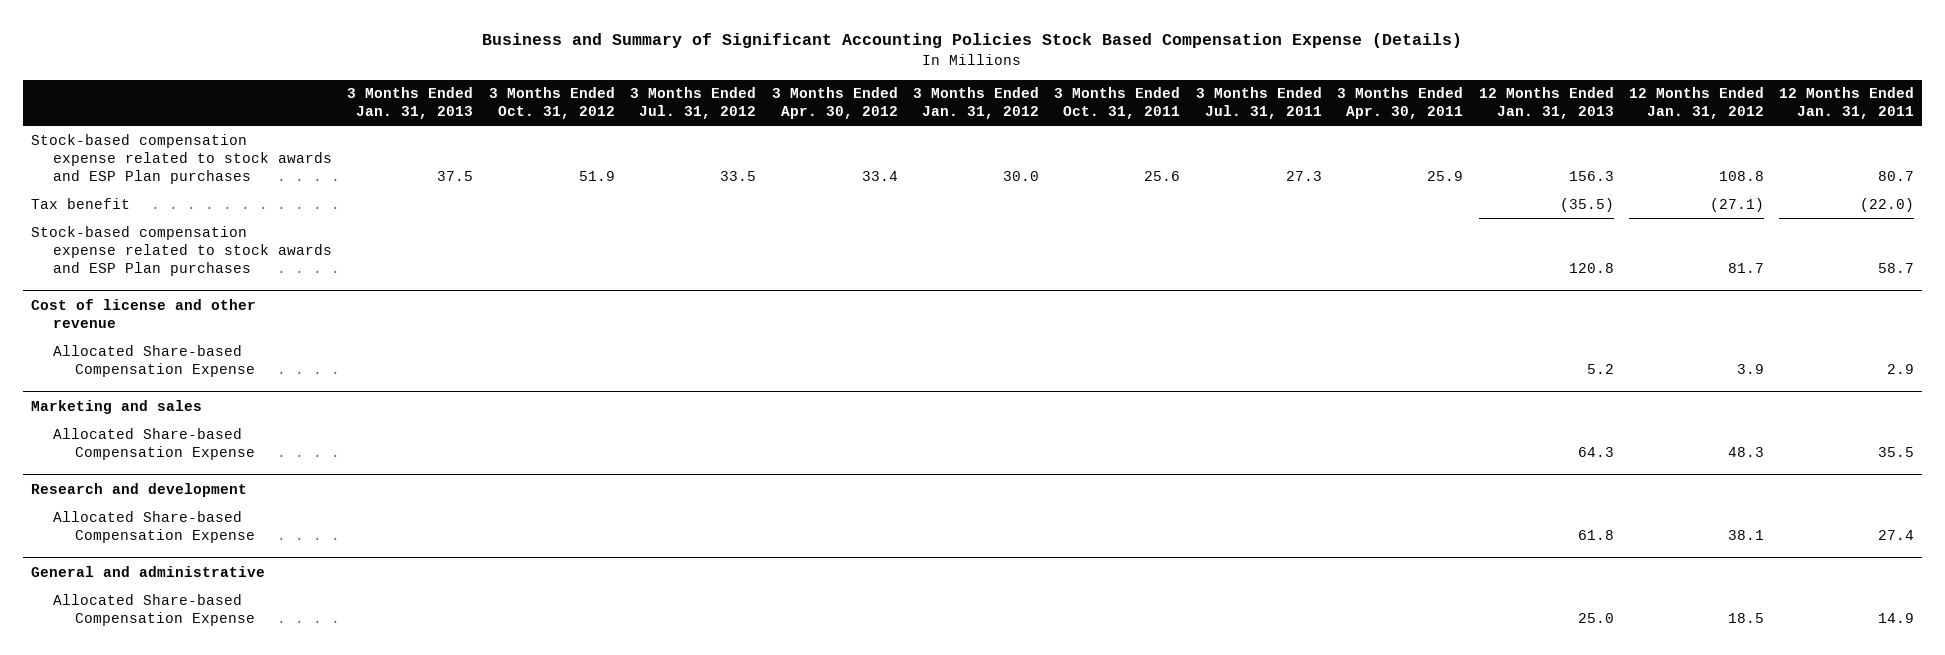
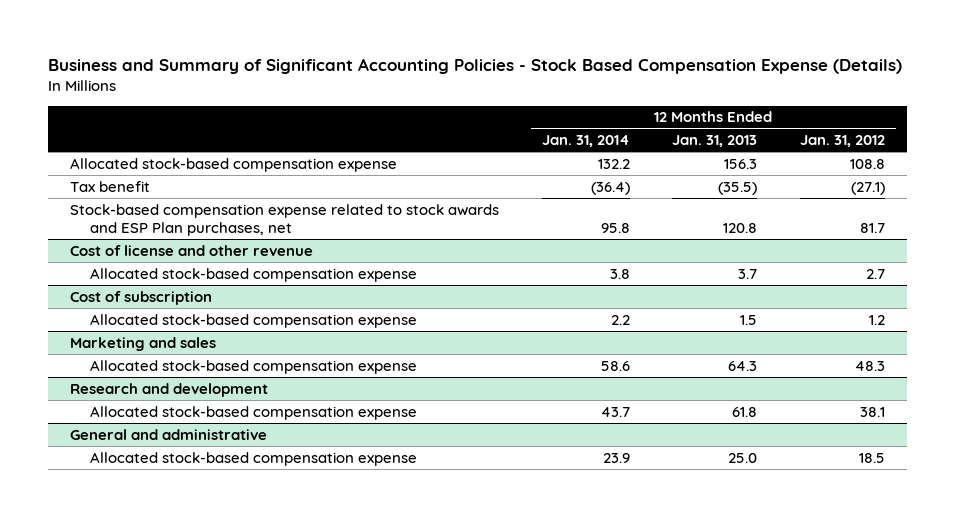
[482,33,1463,49] Business and Summary of Significant Accounting Policies Stock Based Compensation Expense (Details) -> [48,58,903,75] Business and Summary of Significant Accounting Policies - Stock Based Compensation Expense (Details)
[347,87,474,120] 3 Months Ended Jan. 31, 2013 -> none
[488,87,615,120] 3 Months Ended Oct. 31, 2012 -> none
[630,87,757,120] 3 Months Ended Jul. 31, 2012 -> none
[771,87,898,120] 3 Months Ended Apr. 30, 2012 -> none
[912,87,1039,120] 3 Months Ended Jan. 31, 2012 -> none
[1054,87,1181,120] 3 Months Ended Oct. 31, 2011 -> none
[1195,87,1322,120] 3 Months Ended Jul. 31, 2011 -> none
[1337,87,1464,120] 3 Months Ended Apr. 30, 2011 -> none
[1779,87,1915,120] 12 Months Ended Jan. 31, 2011 -> none
none -> [541,134,630,147] Jan. 31, 2014
[30,133,332,184] Stock-based compensation expense related to stock awards and ESP Plan purchases -> [69,157,397,172] Allocated stock-based compensation expense
[30,225,332,276] Stock-based compensation expense related to stock awards and ESP Plan purchases -> [69,203,499,236] Stock-based compensation expense related to stock awards and ESP Plan purchases, net
[52,344,256,377] Allocated Share-based Compensation Expense -> [90,267,418,282] Allocated stock-based compensation expense
[1586,363,1614,374] 5.2 -> [738,268,758,279] 3.7
[1736,363,1764,374] 3.9 -> [866,268,886,279] 2.7
none -> [69,290,212,305] Cost of subscription
none -> [90,313,418,328] Allocated stock-based compensation expense
[52,427,256,460] Allocated Share-based Compensation Expense -> [90,359,418,374] Allocated stock-based compensation expense
[52,510,256,543] Allocated Share-based Compensation Expense -> [90,405,418,420] Allocated stock-based compensation expense
[52,593,256,626] Allocated Share-based Compensation Expense -> [90,451,418,466] Allocated stock-based compensation expense

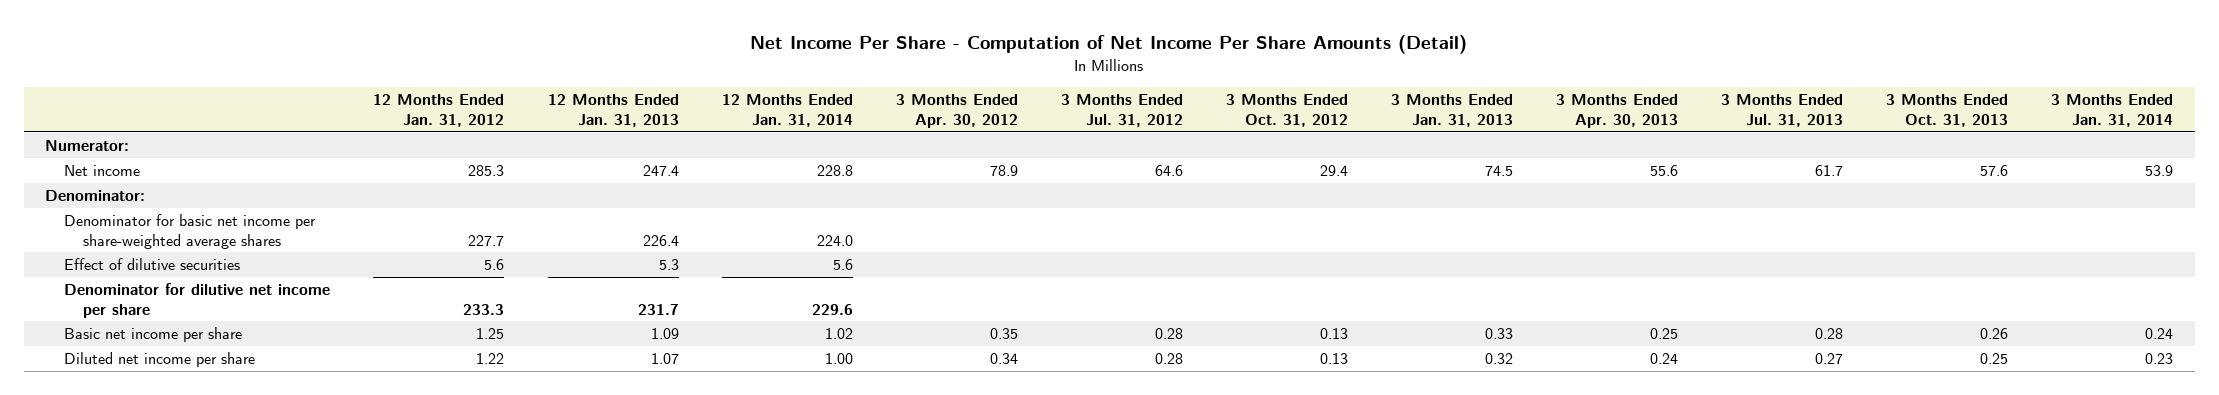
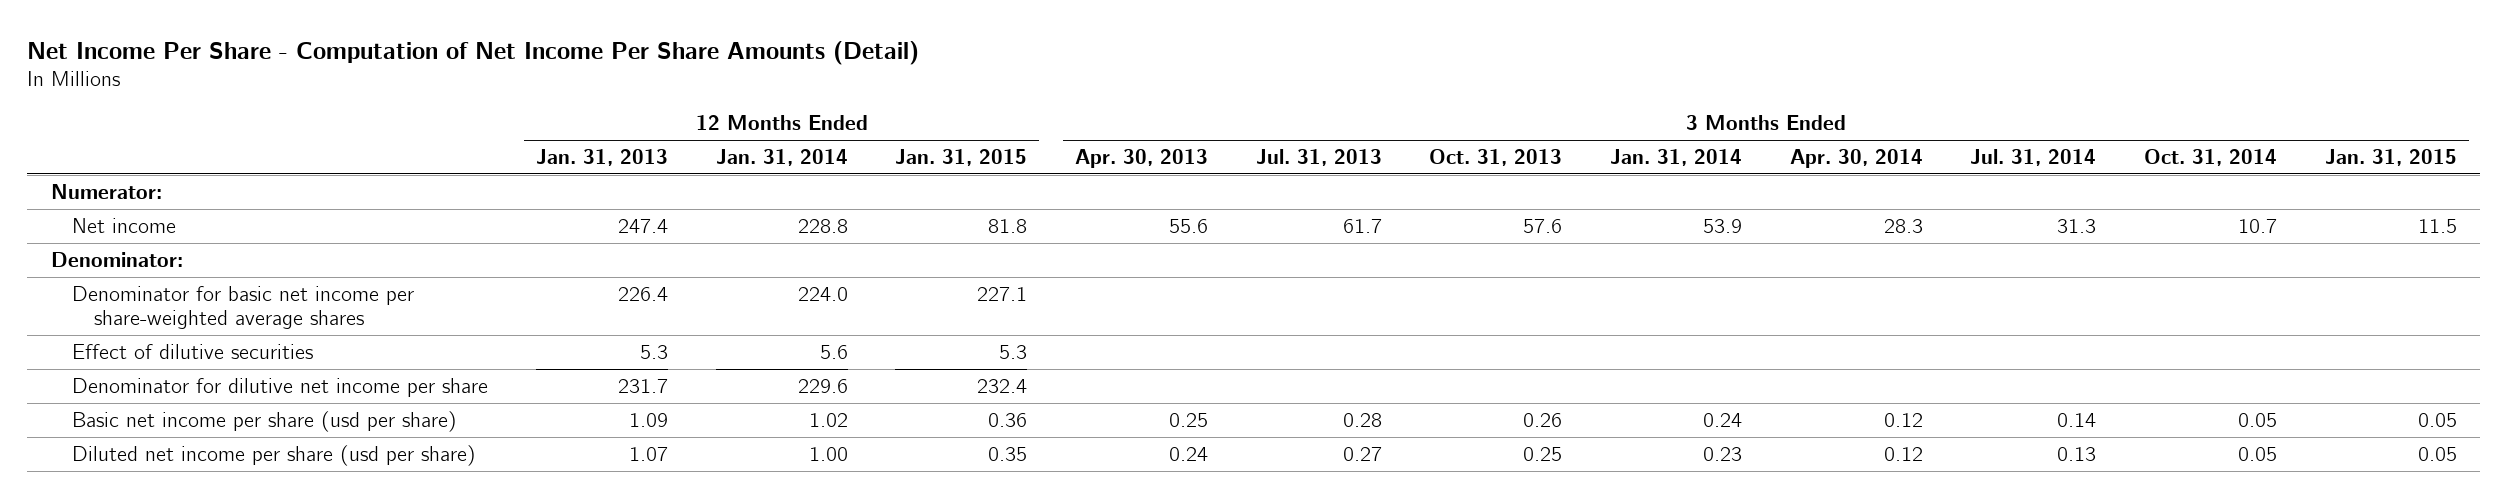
[373,94,505,128] 12 Months Ended Jan. 31, 2012 -> none
[895,94,1018,129] 3 Months Ended Apr. 30, 2012 -> none
[1060,94,1183,128] 3 Months Ended Jul. 31, 2012 -> none
[1225,94,1348,128] 3 Months Ended Oct. 31, 2012 -> none
[1391,94,1514,128] 3 Months Ended Jan. 31, 2013 -> none
none -> [895,148,1028,166] Jan. 31, 2015
none -> [1789,148,1923,168] Apr. 30, 2014
none -> [1970,148,2097,166] Jul. 31, 2014
none -> [2143,148,2277,166] Oct. 31, 2014
none -> [2324,148,2457,166] Jan. 31, 2015
[64,326,243,342] Basic net income per share -> [72,410,458,432] Basic net income per share (usd per share)
[64,351,256,367] Diluted net income per share -> [72,444,477,466] Diluted net income per share (usd per share)

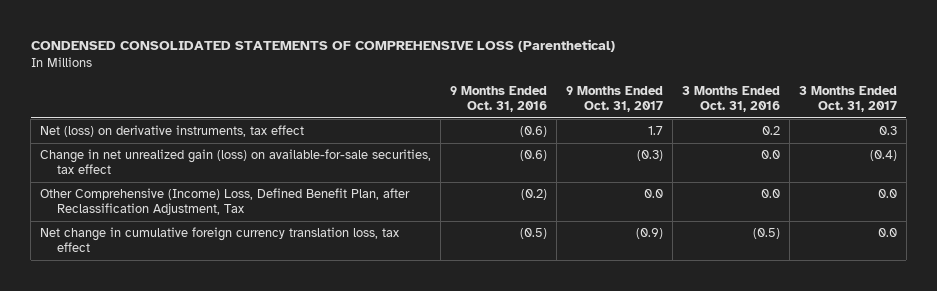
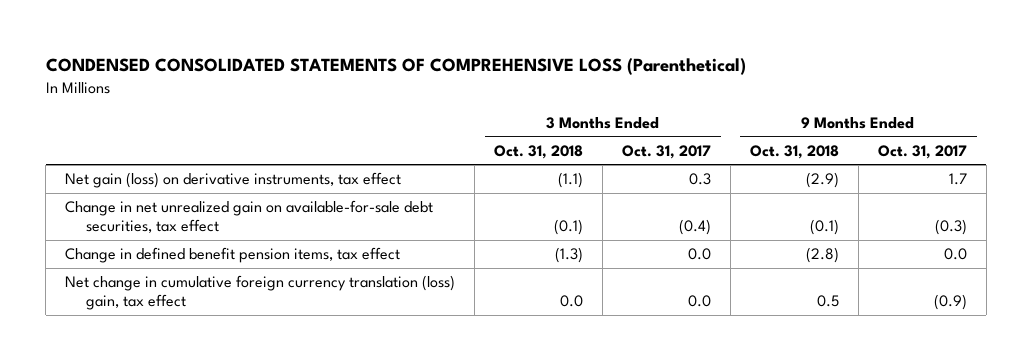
[450,86,548,112] 9 Months Ended Oct. 31, 2016 -> none
[681,86,780,112] 3 Months Ended Oct. 31, 2016 -> none
none -> [494,144,584,159] Oct. 31, 2018
none -> [750,144,840,159] Oct. 31, 2018
[40,125,305,138] Net (loss) on derivative instruments, tax effect -> [65,172,402,189] Net gain (loss) on derivative instruments, tax effect
[40,149,432,174] Change in net unrealized gain (loss) on available-for-sale securities, tax effect -> [65,200,434,234] Change in net unrealized gain on available-for-sale debt securities, tax effect
[40,188,411,215] Other Comprehensive (Income) Loss, Defined Benefit Plan, after Reclassification Adjustment, Tax -> [65,247,401,264] Change in defined benefit pension items, tax effect
[40,227,400,252] Net change in cumulative foreign currency translation loss, tax effect -> [65,275,456,311] Net change in cumulative foreign currency translation (loss) gain, tax effect

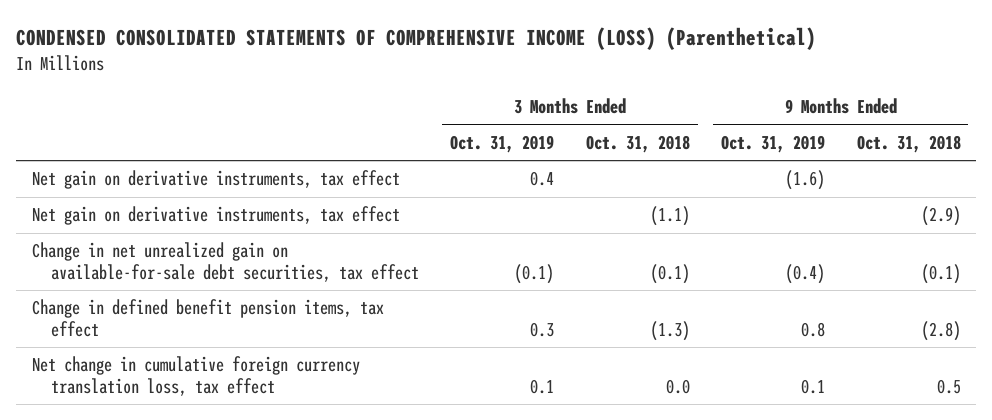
[45,58,746,76] CONDENSED CONSOLIDATED STATEMENTS OF COMPREHENSIVE LOSS (Parenthetical) -> [15,26,816,50] CONDENSED CONSOLIDATED STATEMENTS OF COMPREHENSIVE INCOME (LOSS) (Parenthetical)
[622,144,712,159] Oct. 31, 2017 -> none
[877,144,967,159] Oct. 31, 2017 -> none
none -> [450,134,555,153] Oct. 31, 2019
none -> [721,134,826,153] Oct. 31, 2019
none -> [31,170,400,190] Net gain on derivative instruments, tax effect
[65,172,402,189] Net gain (loss) on derivative instruments, tax effect -> [31,206,400,226] Net gain on derivative instruments, tax effect
[65,275,456,311] Net change in cumulative foreign currency translation (loss) gain, tax effect -> [31,356,360,396] Net change in cumulative foreign currency translation loss, tax effect

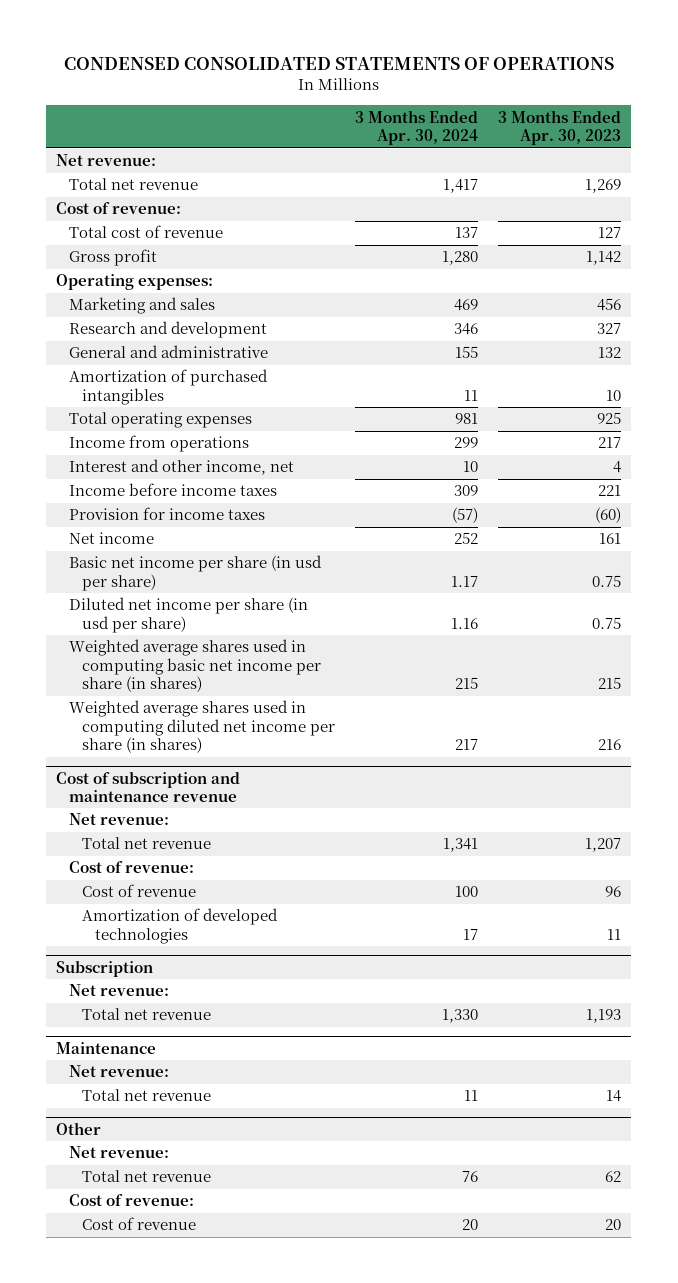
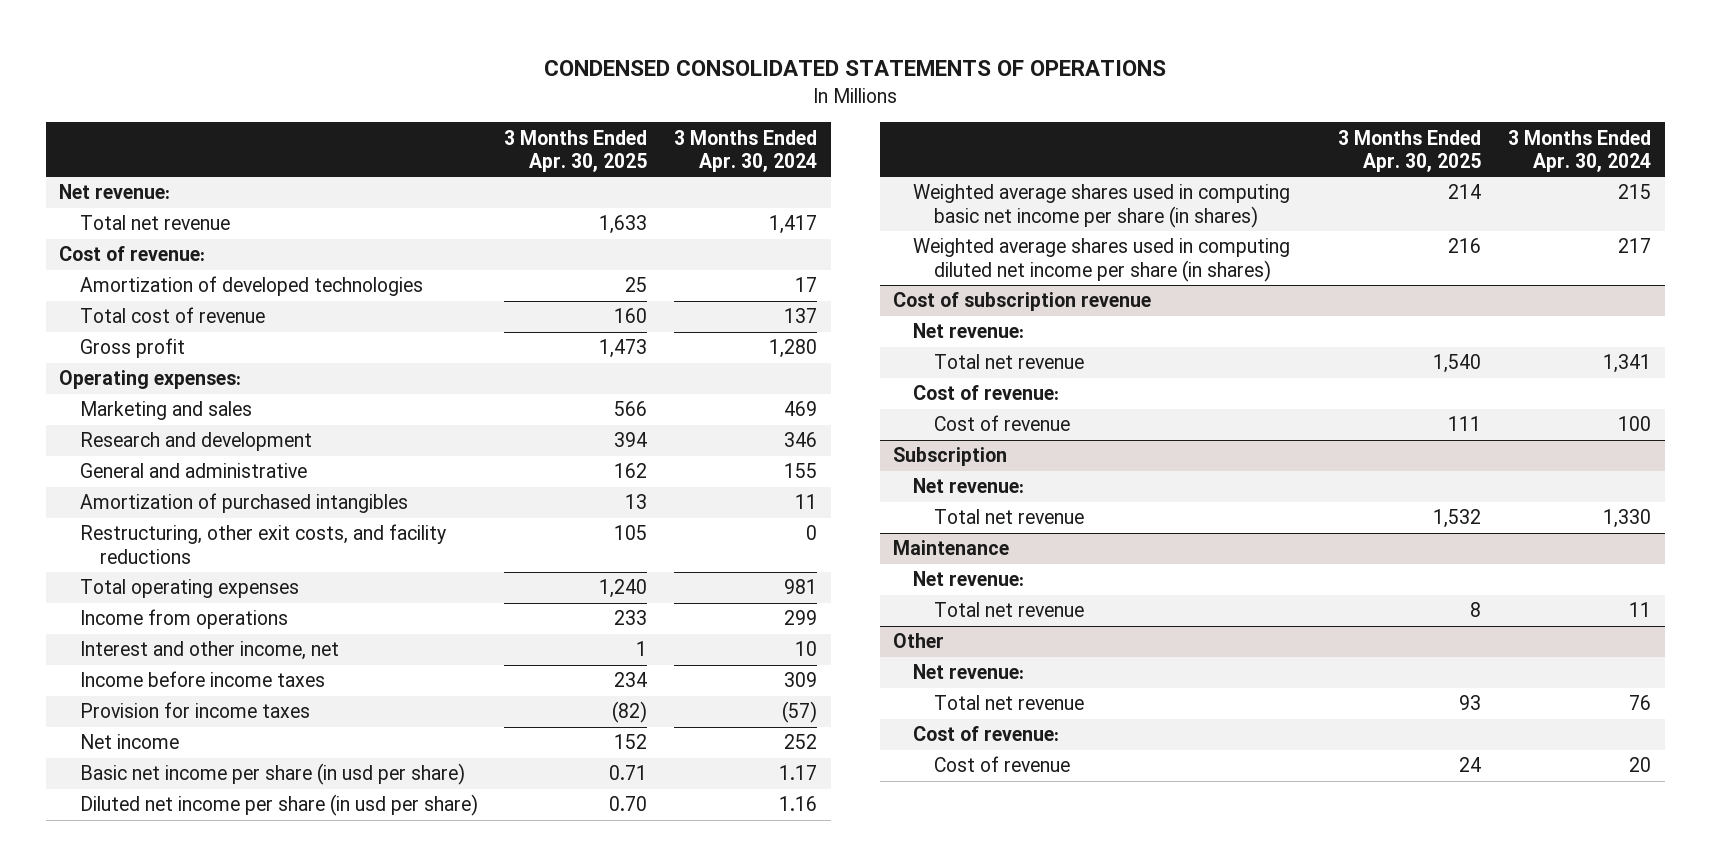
[498,109,622,146] 3 Months Ended Apr. 30, 2023 -> none
none -> [504,129,648,172] 3 Months Ended Apr. 30, 2025
none -> [79,276,423,297] Amortization of developed technologies
none -> [79,524,446,564] Restructuring, other exit costs, and facility reductions
[56,771,241,803] Cost of subscription and maintenance revenue -> [893,292,1152,312] Cost of subscription revenue
[81,908,278,944] Amortization of developed technologies -> none

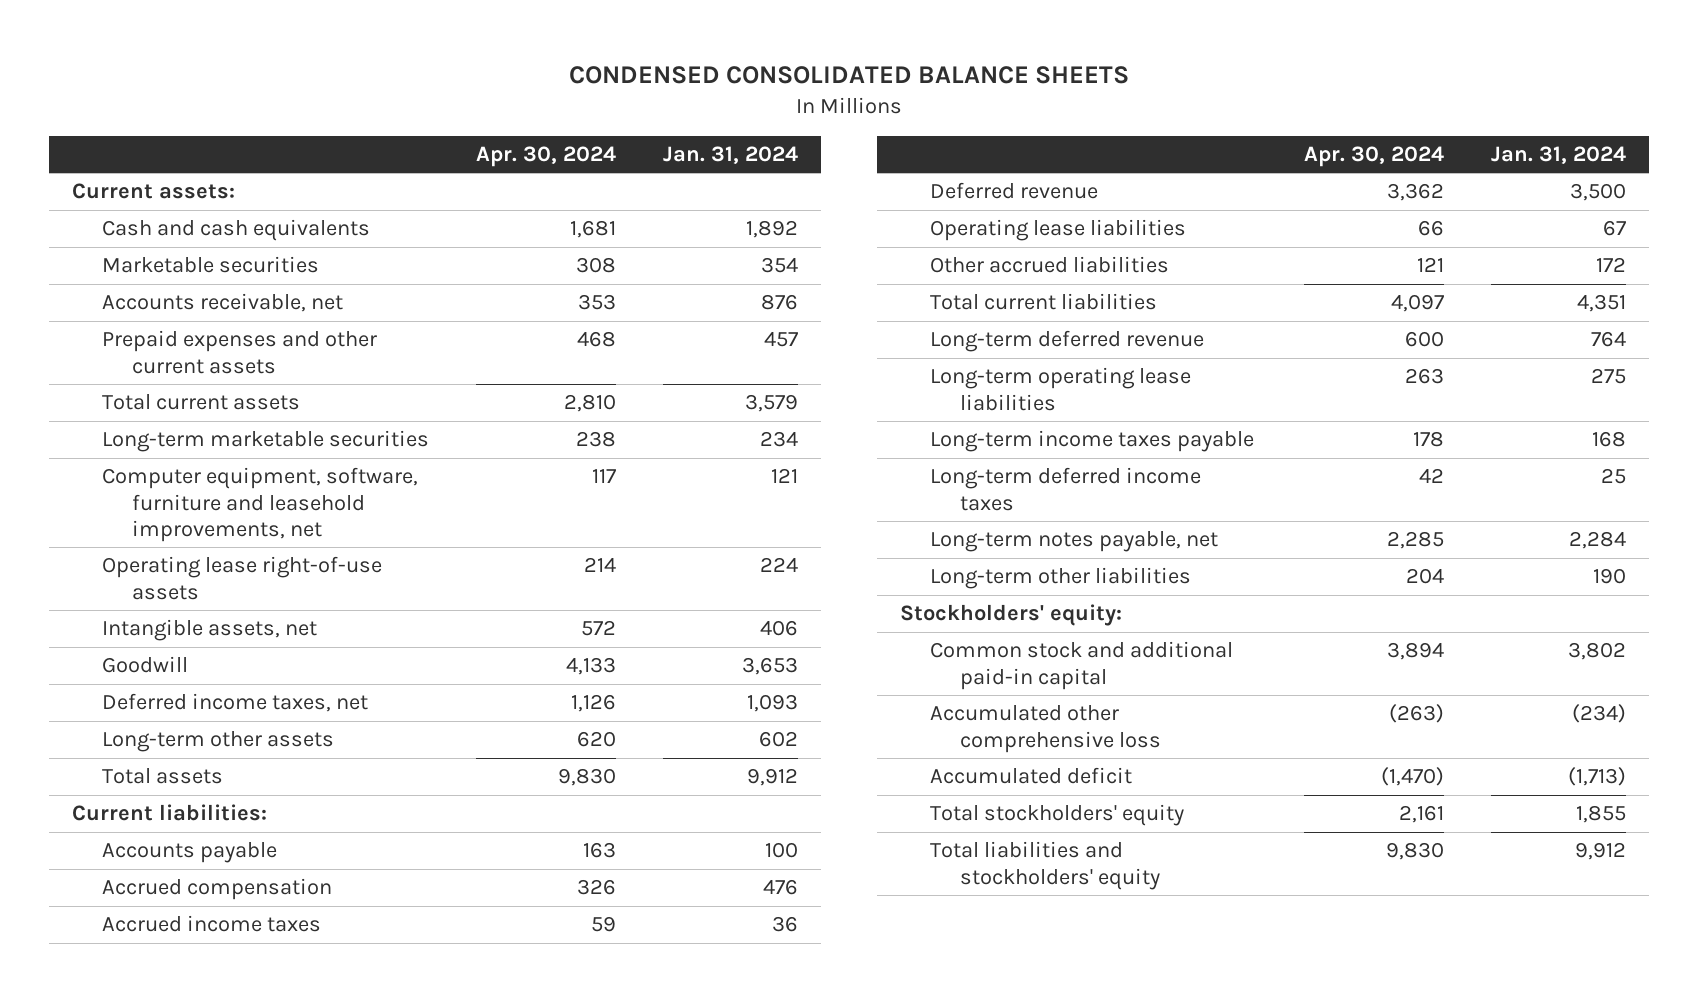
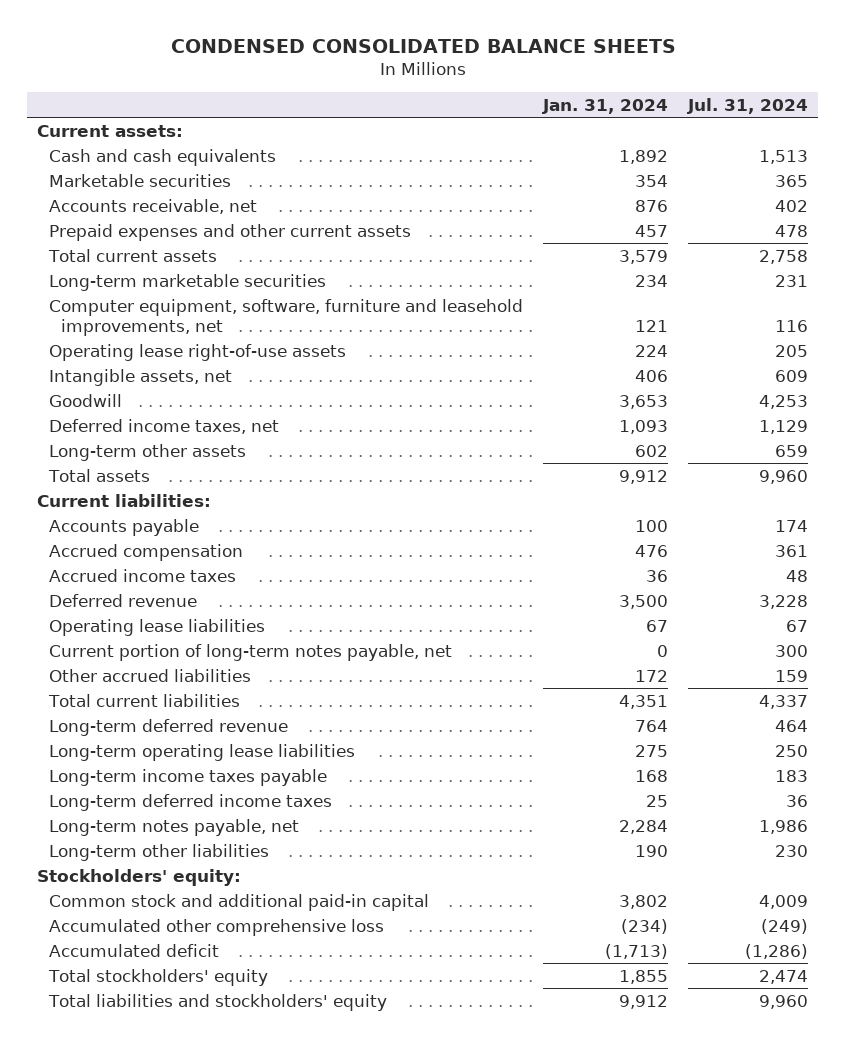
[476,146,617,168] Apr. 30, 2024 -> none
none -> [687,97,809,114] Jul. 31, 2024
none -> [49,643,453,661] Current portion of long-term notes payable, net

